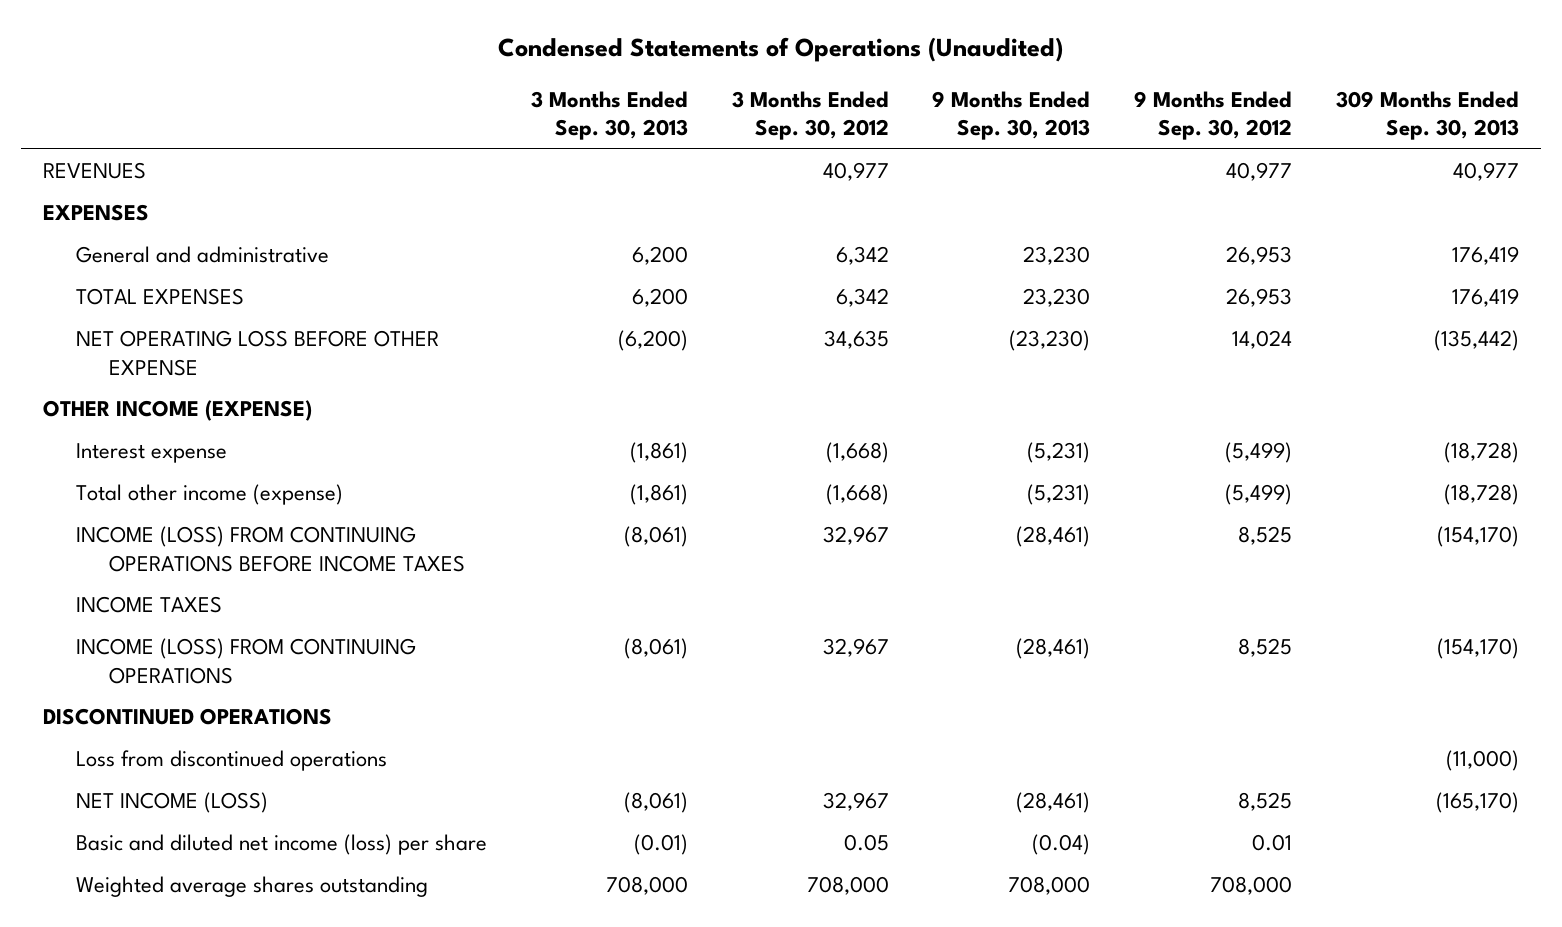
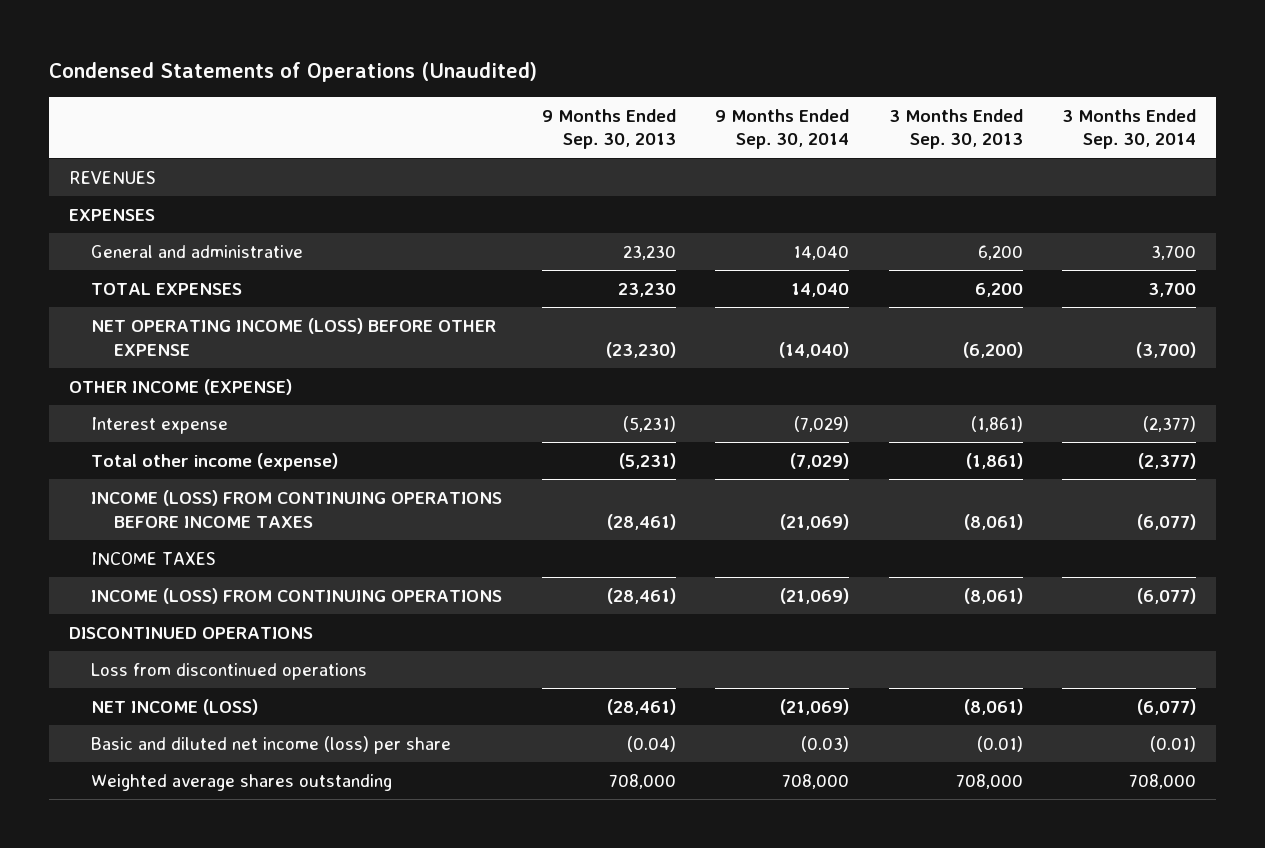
[731,90,889,141] 3 Months Ended Sep. 30, 2012 -> none
[1134,90,1293,141] 9 Months Ended Sep. 30, 2012 -> none
[1335,90,1519,141] 309 Months Ended Sep. 30, 2013 -> none
none -> [715,108,850,150] 9 Months Ended Sep. 30, 2014
none -> [1062,108,1197,150] 3 Months Ended Sep. 30, 2014
[76,330,440,376] NET OPERATING LOSS BEFORE OTHER EXPENSE -> [91,318,497,356] NET OPERATING INCOME (LOSS) BEFORE OTHER EXPENSE

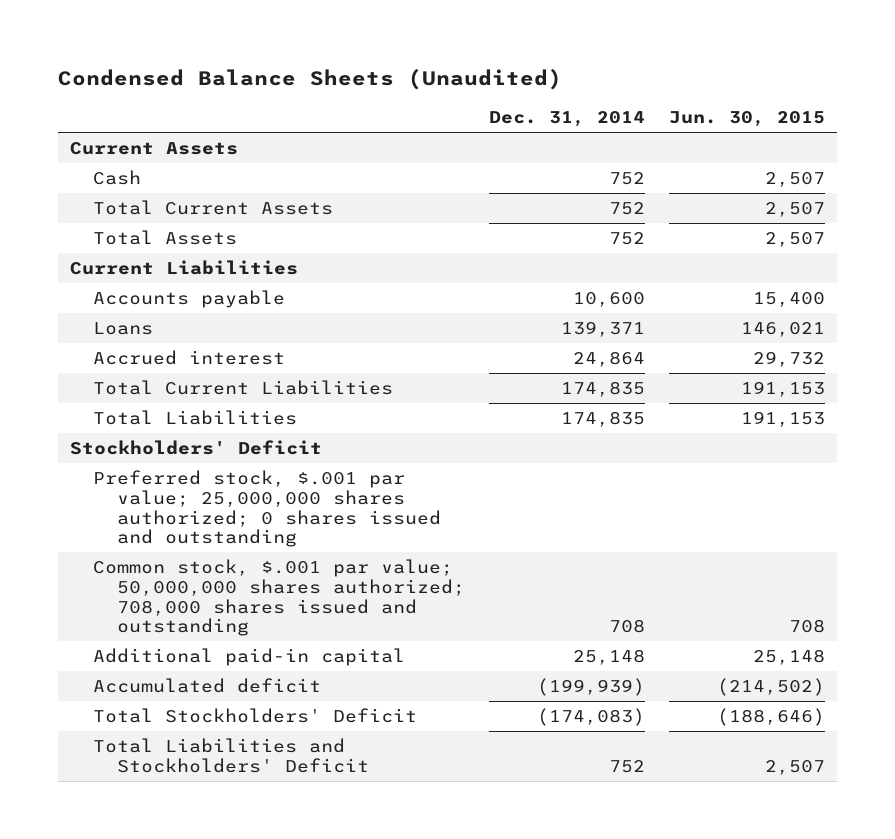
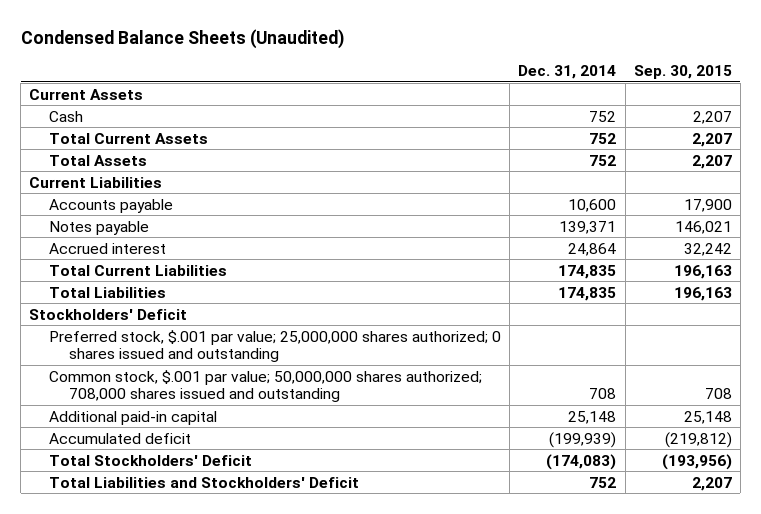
[668,110,825,127] Jun. 30, 2015 -> none
none -> [633,65,732,80] Sep. 30, 2015
[93,322,154,336] Loans -> [49,220,150,235] Notes payable

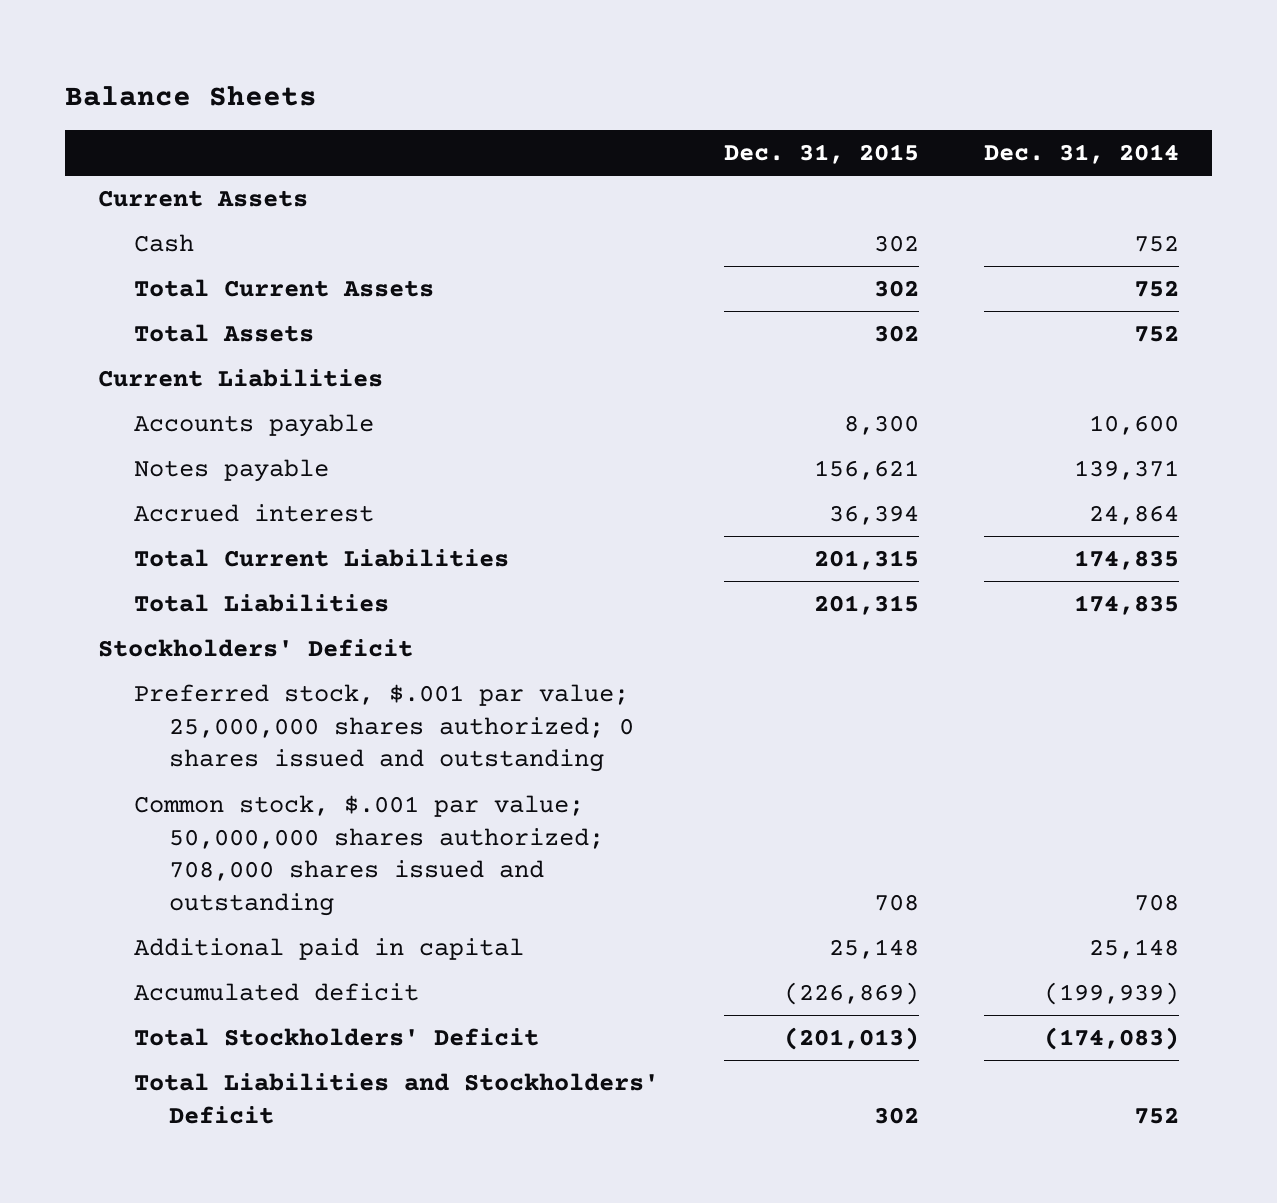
[20,29,344,50] Condensed Balance Sheets (Unaudited) -> [65,85,318,106] Balance Sheets
[633,65,732,80] Sep. 30, 2015 -> none
none -> [723,144,919,165] Dec. 31, 2015
[49,410,218,425] Additional paid-in capital -> [133,937,524,960] Additional paid in capital

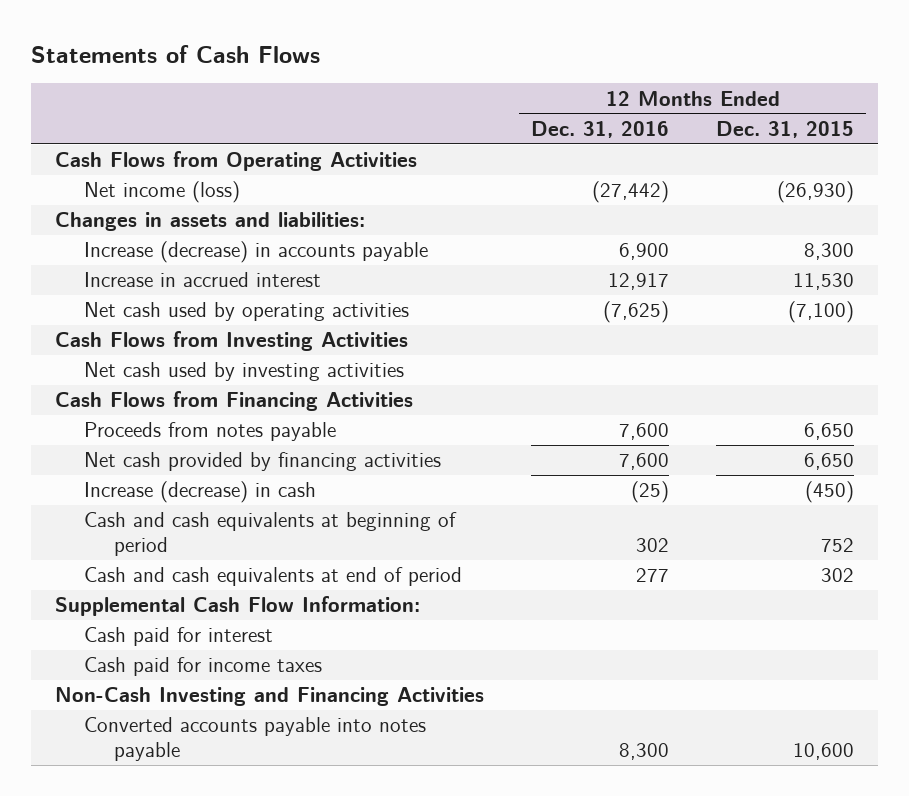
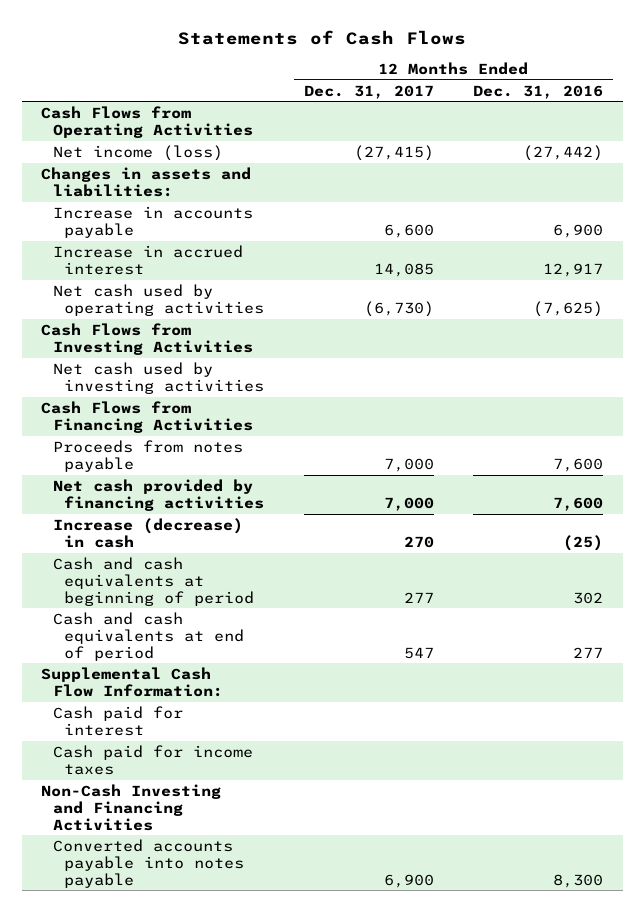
[716,120,855,138] Dec. 31, 2015 -> none
none -> [303,84,434,99] Dec. 31, 2017
[84,241,429,264] Increase (decrease) in accounts payable -> [52,205,253,238] Increase in accounts payable

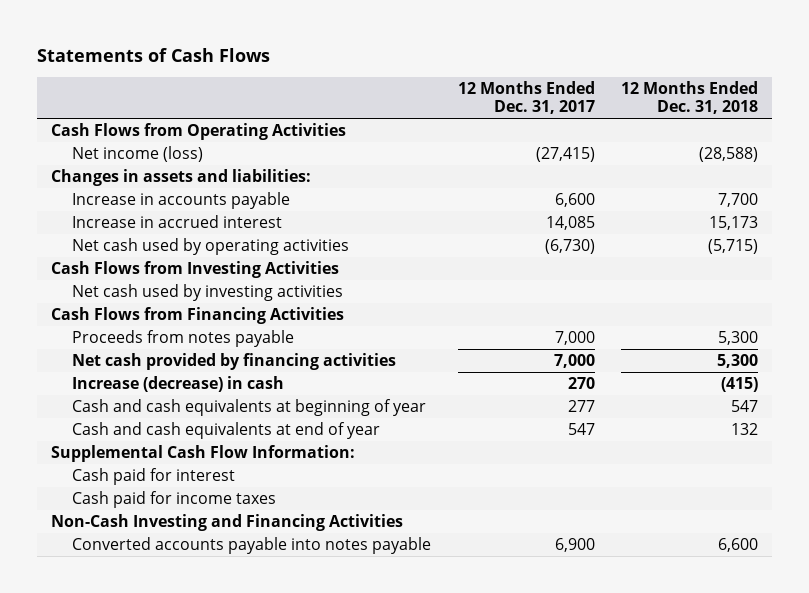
[473,84,604,99] Dec. 31, 2016 -> none
none -> [621,81,759,115] 12 Months Ended Dec. 31, 2018
[52,556,255,606] Cash and cash equivalents at beginning of period -> [71,399,426,417] Cash and cash equivalents at beginning of year
[52,611,245,661] Cash and cash equivalents at end of period -> [71,422,380,440] Cash and cash equivalents at end of year

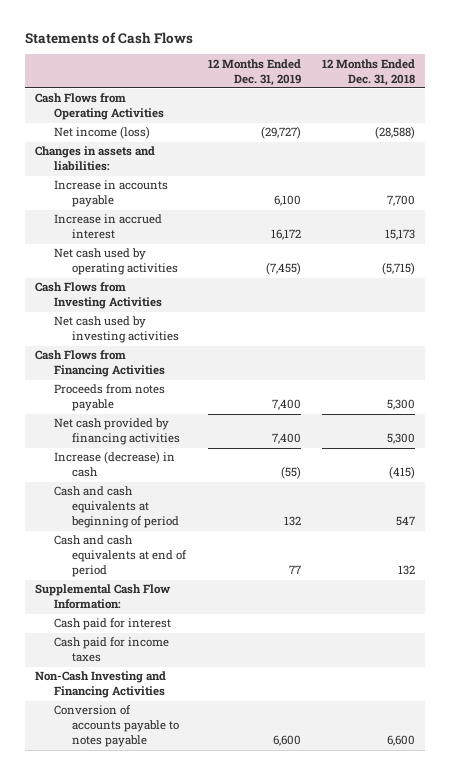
[457,81,595,115] 12 Months Ended Dec. 31, 2017 -> none
none -> [207,58,301,86] 12 Months Ended Dec. 31, 2019
[71,399,426,417] Cash and cash equivalents at beginning of year -> [53,486,180,529] Cash and cash equivalents at beginning of period
[71,422,380,440] Cash and cash equivalents at end of year -> [53,535,188,578] Cash and cash equivalents at end of period
[71,537,431,555] Converted accounts payable into notes payable -> none
none -> [53,705,180,748] Conversion of accounts payable to notes payable

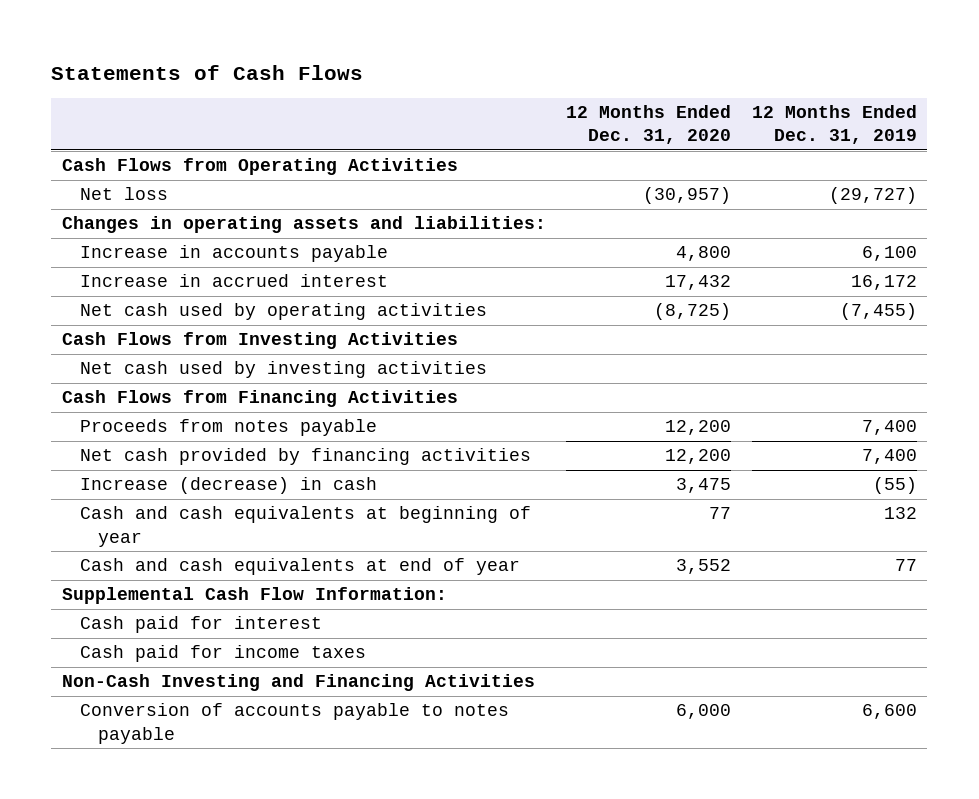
[321,58,415,86] 12 Months Ended Dec. 31, 2018 -> none
none -> [566,105,732,145] 12 Months Ended Dec. 31, 2020
[53,126,150,140] Net income (loss) -> [79,187,168,201] Net loss
[35,146,156,172] Changes in assets and liabilities: -> [61,216,546,234] Changes in operating assets and liabilities:
[53,486,180,529] Cash and cash equivalents at beginning of period -> [79,506,531,547] Cash and cash equivalents at beginning of year
[53,535,188,578] Cash and cash equivalents at end of period -> [79,558,520,576] Cash and cash equivalents at end of year

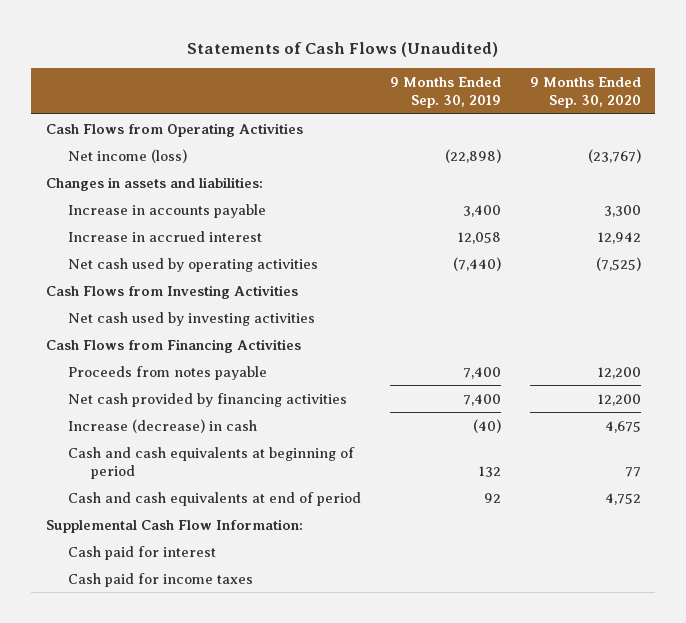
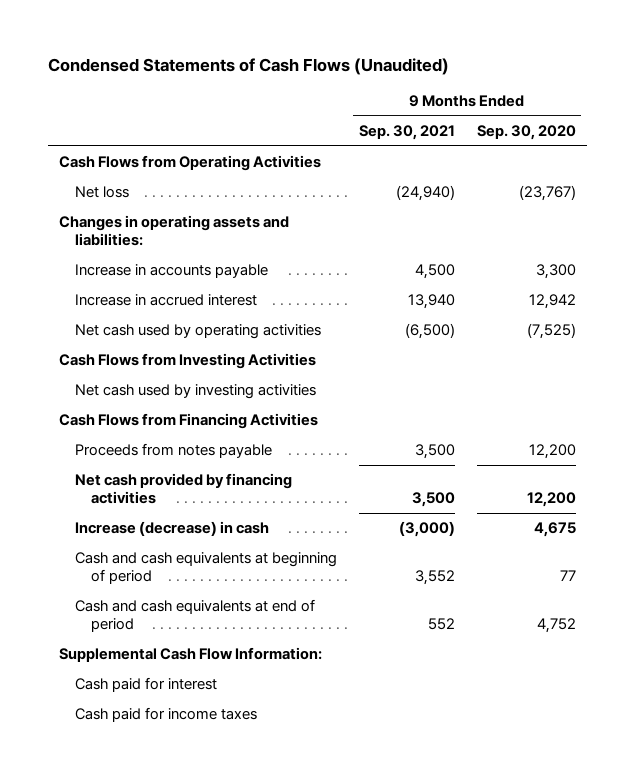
[187,41,499,57] Statements of Cash Flows (Unaudited) -> [47,58,449,76] Condensed Statements of Cash Flows (Unaudited)
[390,76,502,109] 9 Months Ended Sep. 30, 2019 -> none
none -> [358,125,455,141] Sep. 30, 2021
[68,148,188,163] Net income (loss) -> [74,186,129,199] Net loss
[45,176,263,191] Changes in assets and liabilities: -> [58,215,289,247] Changes in operating assets and liabilities:

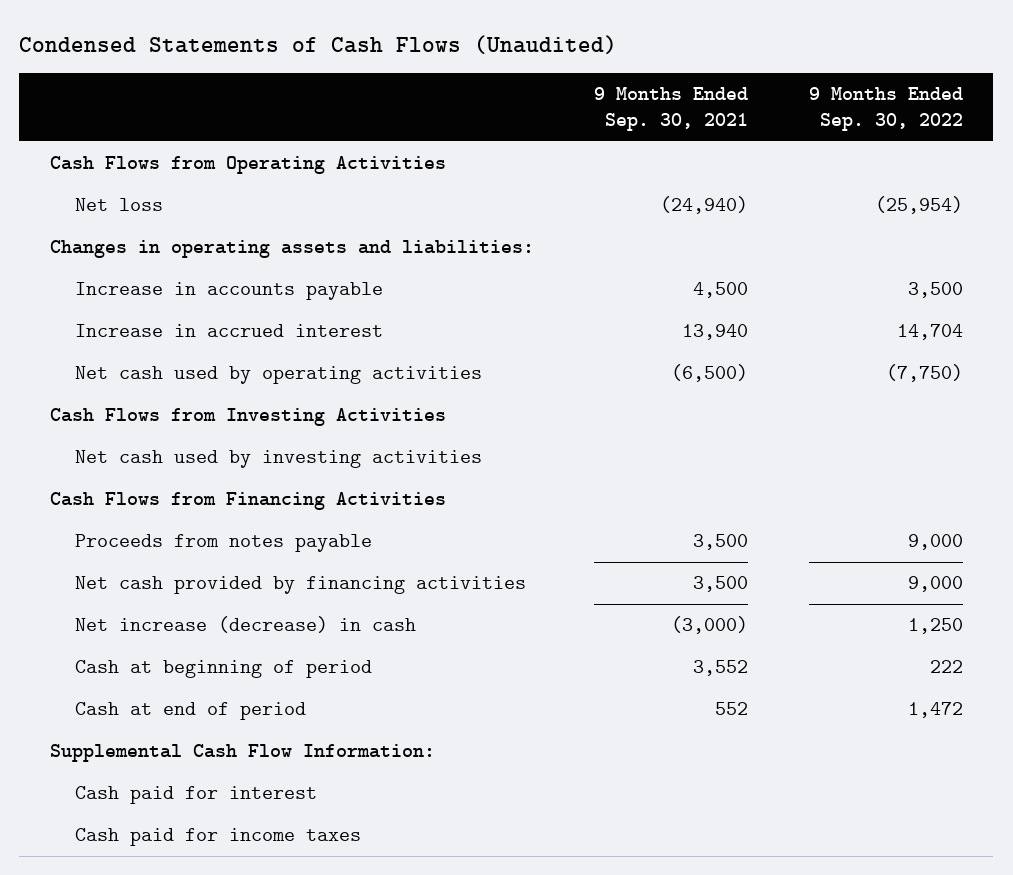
[476,125,576,141] Sep. 30, 2020 -> none
none -> [809,87,964,132] 9 Months Ended Sep. 30, 2022
[74,521,269,537] Increase (decrease) in cash -> [74,616,416,634] Net increase (decrease) in cash
[74,552,337,585] Cash and cash equivalents at beginning of period -> [74,660,372,679] Cash at beginning of period
[74,599,315,633] Cash and cash equivalents at end of period -> [74,702,306,721] Cash at end of period

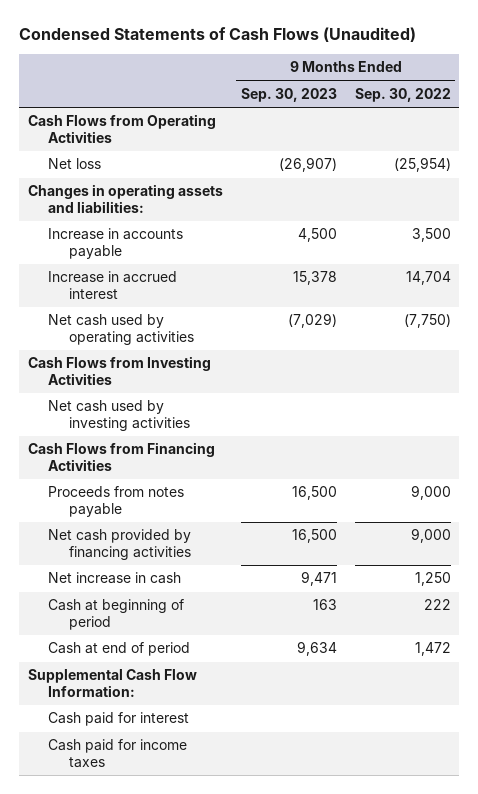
[594,87,749,132] 9 Months Ended Sep. 30, 2021 -> none
none -> [240,87,337,102] Sep. 30, 2023
[74,616,416,634] Net increase (decrease) in cash -> [48,572,182,585] Net increase in cash

